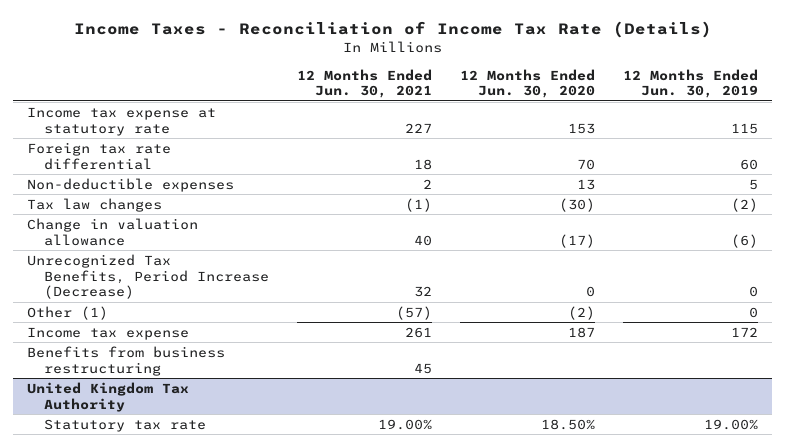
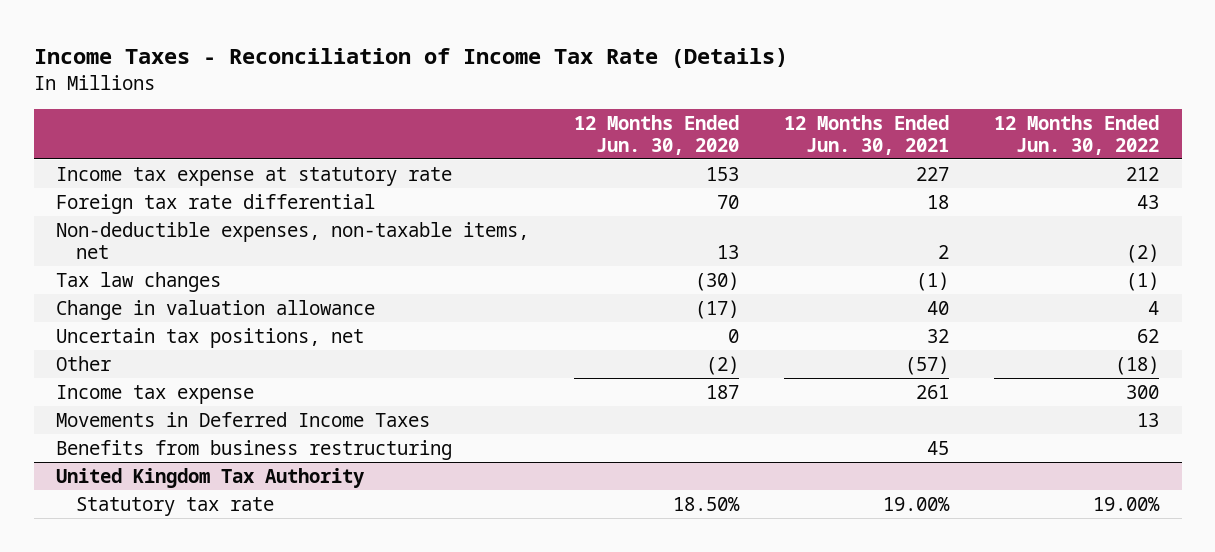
[623,68,759,99] 12 Months Ended Jun. 30, 2019 -> none
none -> [994,114,1160,155] 12 Months Ended Jun. 30, 2022
[27,177,235,192] Non-deductible expenses -> [56,221,530,259] Non-deductible expenses, non-taxable items, net
[27,253,270,300] Unrecognized Tax Benefits, Period Increase (Decrease) -> [56,327,365,348] Uncertain tax positions, net
[27,305,109,320] Other (1) -> [56,355,112,371] Other
none -> [56,411,431,427] Movements in Deferred Income Taxes

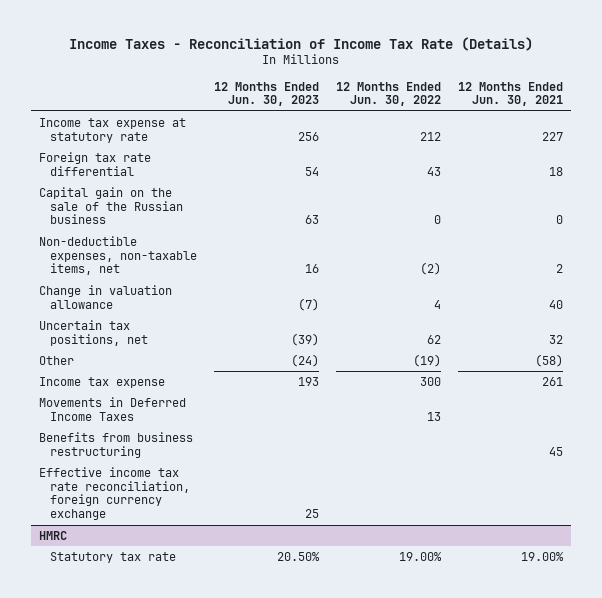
[574,114,740,155] 12 Months Ended Jun. 30, 2020 -> none
none -> [214,81,320,107] 12 Months Ended Jun. 30, 2023
none -> [39,186,184,225] Capital gain on the sale of the Russian business
[56,271,222,292] Tax law changes -> none
[905,355,950,375] (57) -> [534,353,563,367] (58)
[1115,355,1160,375] (18) -> [413,353,442,367] (19)
[56,467,366,488] United Kingdom Tax Authority -> none
none -> [39,466,191,521] Effective income tax rate reconciliation, foreign currency exchange
none -> [39,530,68,540] HMRC

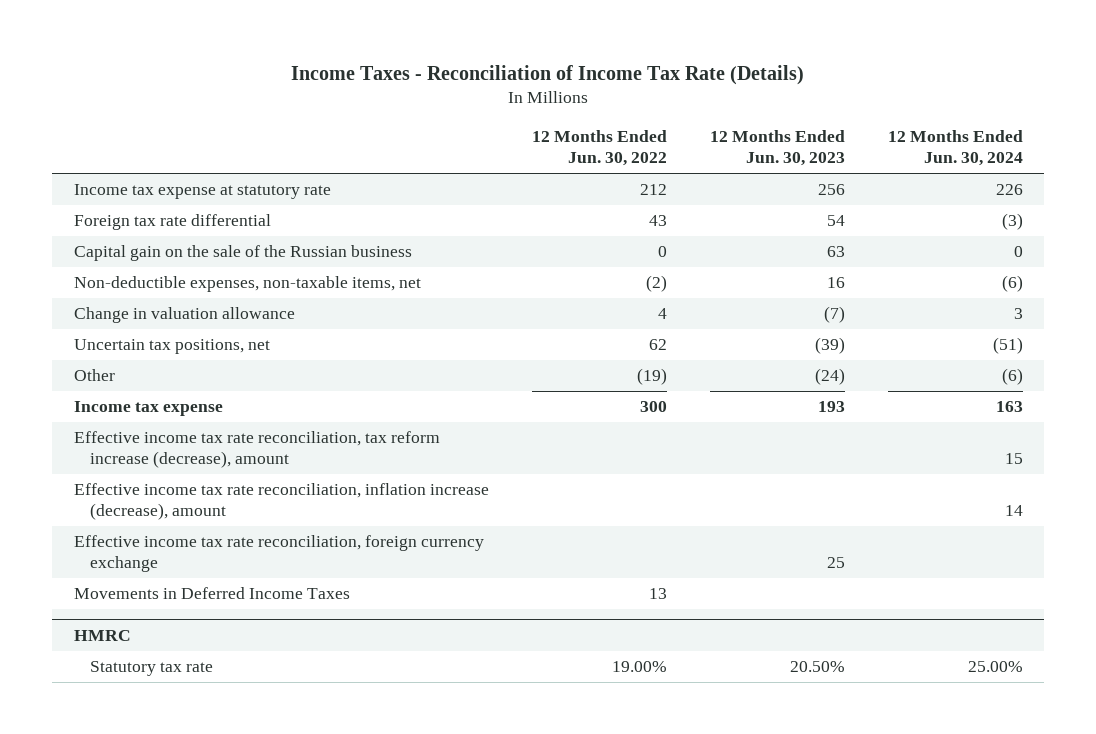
[457,81,563,107] 12 Months Ended Jun. 30, 2021 -> none
none -> [887,130,1023,167] 12 Months Ended Jun. 30, 2024
[39,431,194,458] Benefits from business restructuring -> none
none -> [73,431,440,469] Effective income tax rate reconciliation, tax reform increase (decrease), amount
none -> [73,483,489,521] Effective income tax rate reconciliation, inflation increase (decrease), amount
[39,396,187,421] Movements in Deferred Income Taxes -> [73,587,350,600] Movements in Deferred Income Taxes

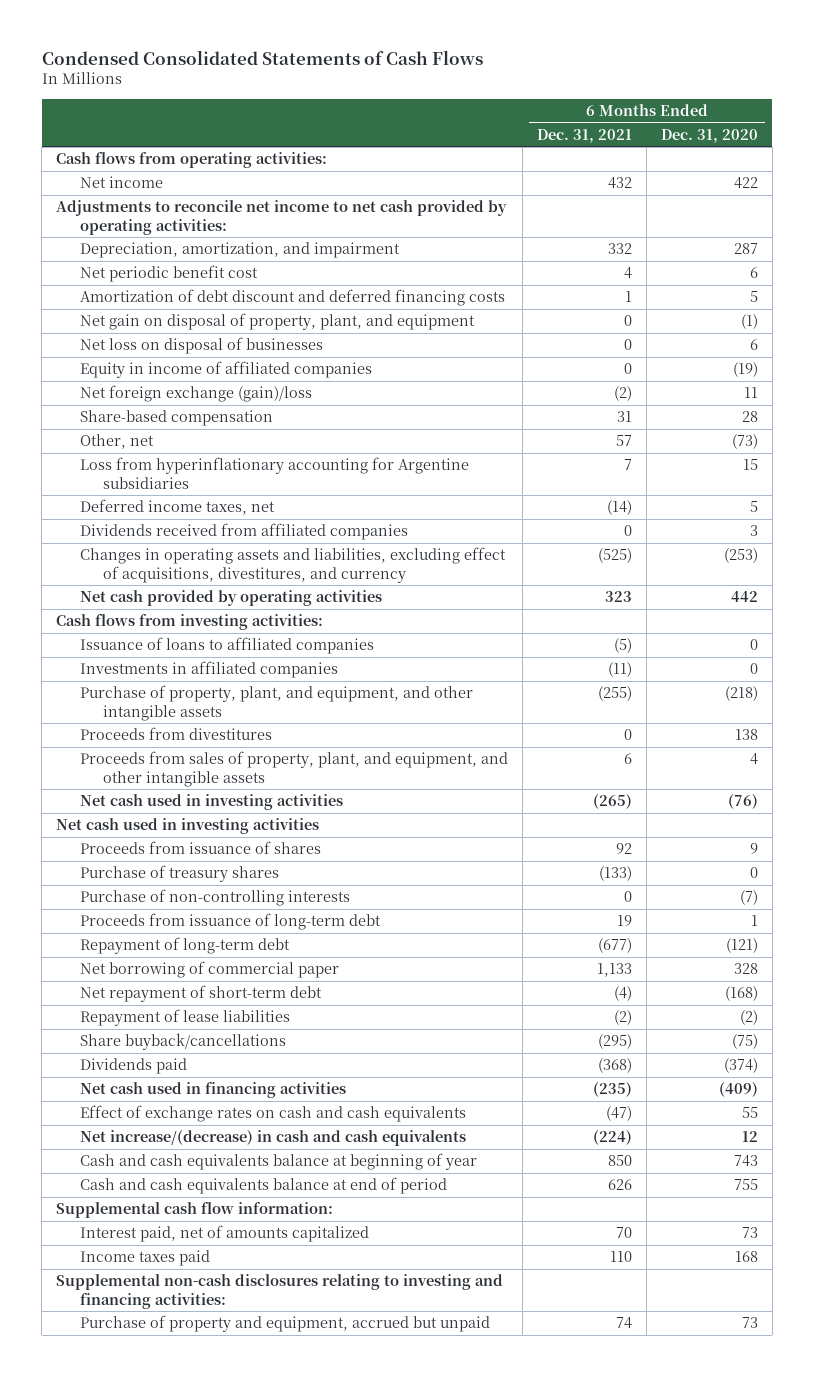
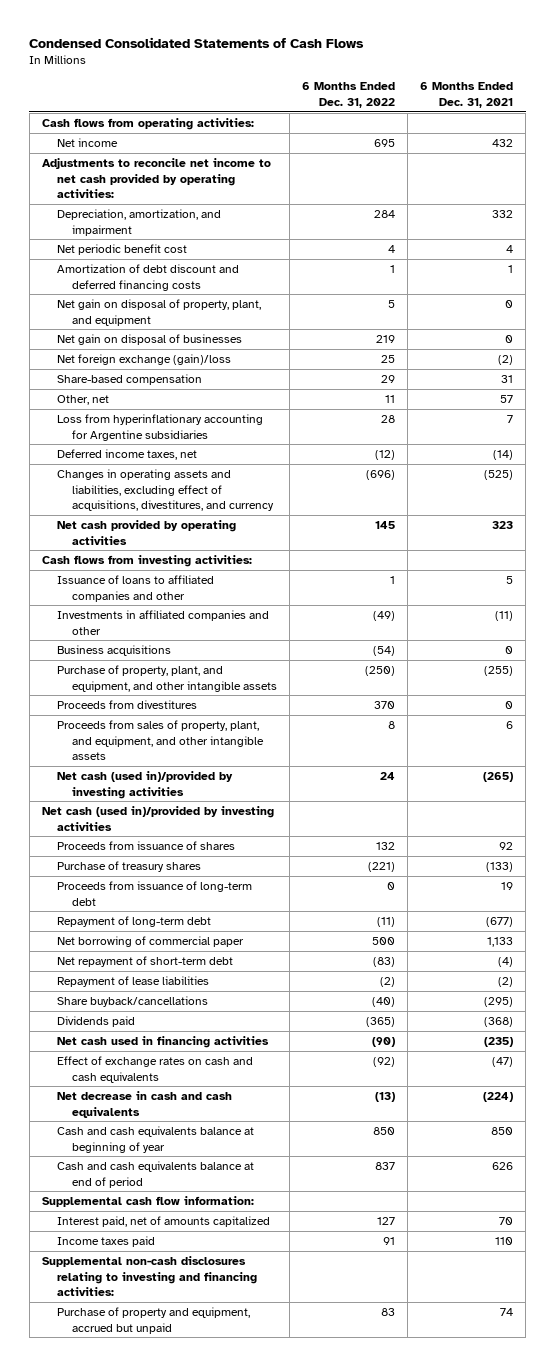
[660,128,758,143] Dec. 31, 2020 -> none
none -> [302,82,396,109] 6 Months Ended Dec. 31, 2022
[79,361,372,379] Equity in income of affiliated companies -> none
[79,337,323,355] Net loss on disposal of businesses -> [57,334,243,346] Net gain on disposal of businesses
[79,523,408,541] Dividends received from affiliated companies -> none
[79,637,374,655] Issuance of loans to affiliated companies -> [57,575,215,602] Issuance of loans to affiliated companies and other
[613,638,632,654] (5) -> [506,576,514,585] 5
[79,661,338,679] Investments in affiliated companies -> [57,610,270,635] Investments in affiliated companies and other
none -> [57,645,172,657] Business acquisitions
[79,794,343,811] Net cash used in investing activities -> [57,771,234,799] Net cash (used in)/provided by investing activities
[56,818,320,835] Net cash used in investing activities -> [41,806,274,831] Net cash (used in)/provided by investing activities
[79,889,350,907] Purchase of non-controlling interests -> none
[79,1130,466,1147] Net increase/(decrease) in cash and cash equivalents -> [57,1091,233,1118] Net decrease in cash and cash equivalents

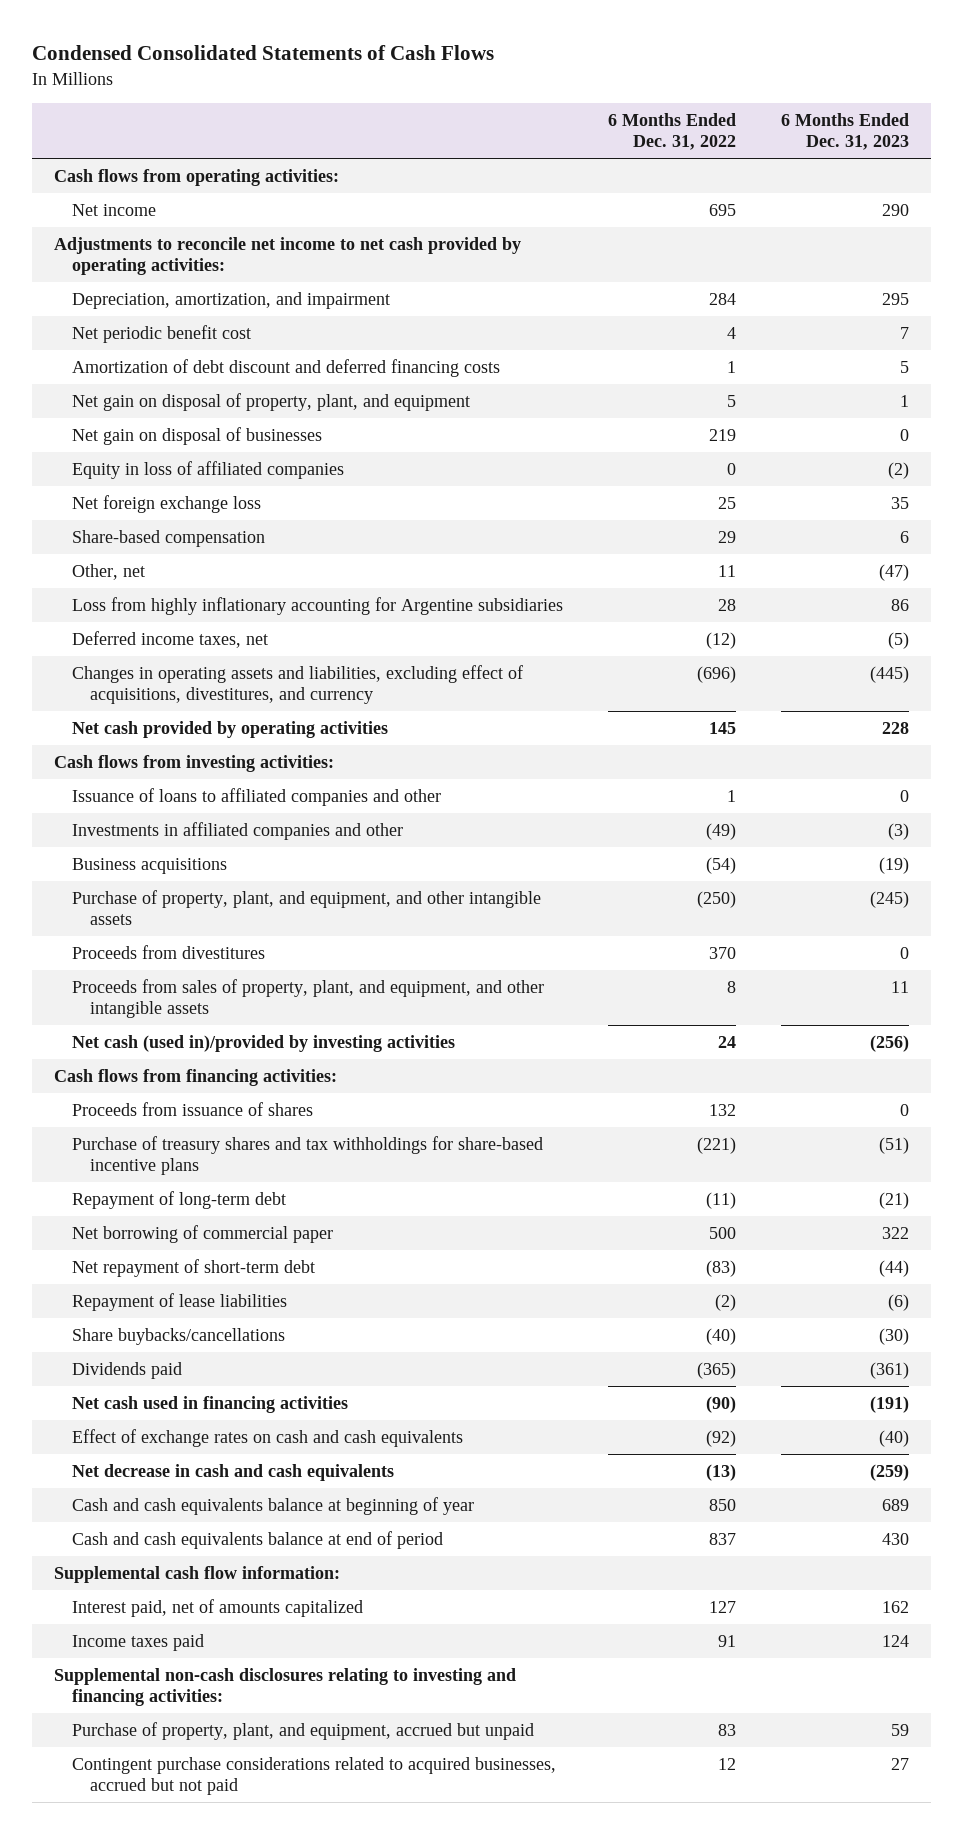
[420,82,514,109] 6 Months Ended Dec. 31, 2021 -> none
none -> [780,112,909,151] 6 Months Ended Dec. 31, 2023
none -> [72,460,345,479] Equity in loss of affiliated companies
[57,354,232,366] Net foreign exchange (gain)/loss -> [72,494,262,513] Net foreign exchange loss
[57,414,264,441] Loss from hyperinflationary accounting for Argentine subsidiaries -> [72,596,564,615] Loss from highly inflationary accounting for Argentine subsidiaries
[41,806,274,831] Net cash (used in)/provided by investing activities -> [54,1068,338,1086] Cash flows from financing activities:
[57,881,253,906] Proceeds from issuance of long-term debt -> none
[57,861,202,873] Purchase of treasury shares -> [72,1135,544,1176] Purchase of treasury shares and tax withholdings for share-based incentive plans
[57,996,209,1008] Share buyback/cancellations -> [72,1327,286,1345] Share buybacks/cancellations
[57,1307,251,1334] Purchase of property and equipment, accrued but unpaid -> [72,1721,535,1740] Purchase of property, plant, and equipment, accrued but unpaid
none -> [72,1756,557,1796] Contingent purchase considerations related to acquired businesses, accrued but not paid

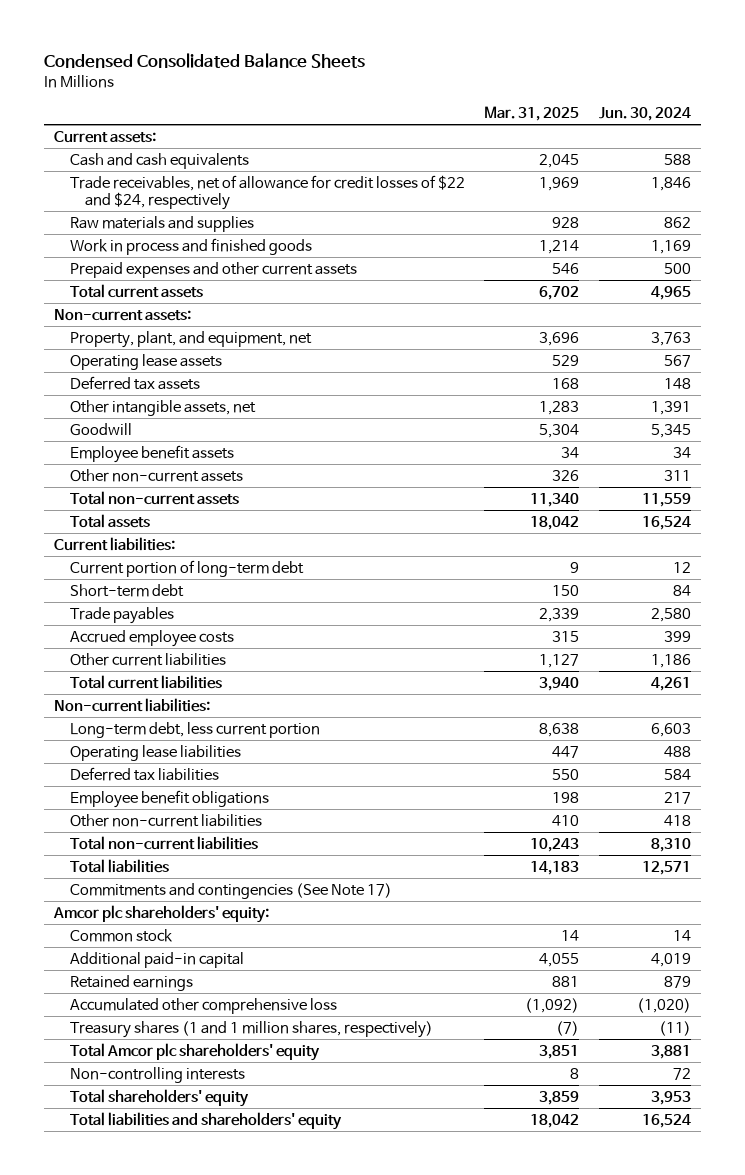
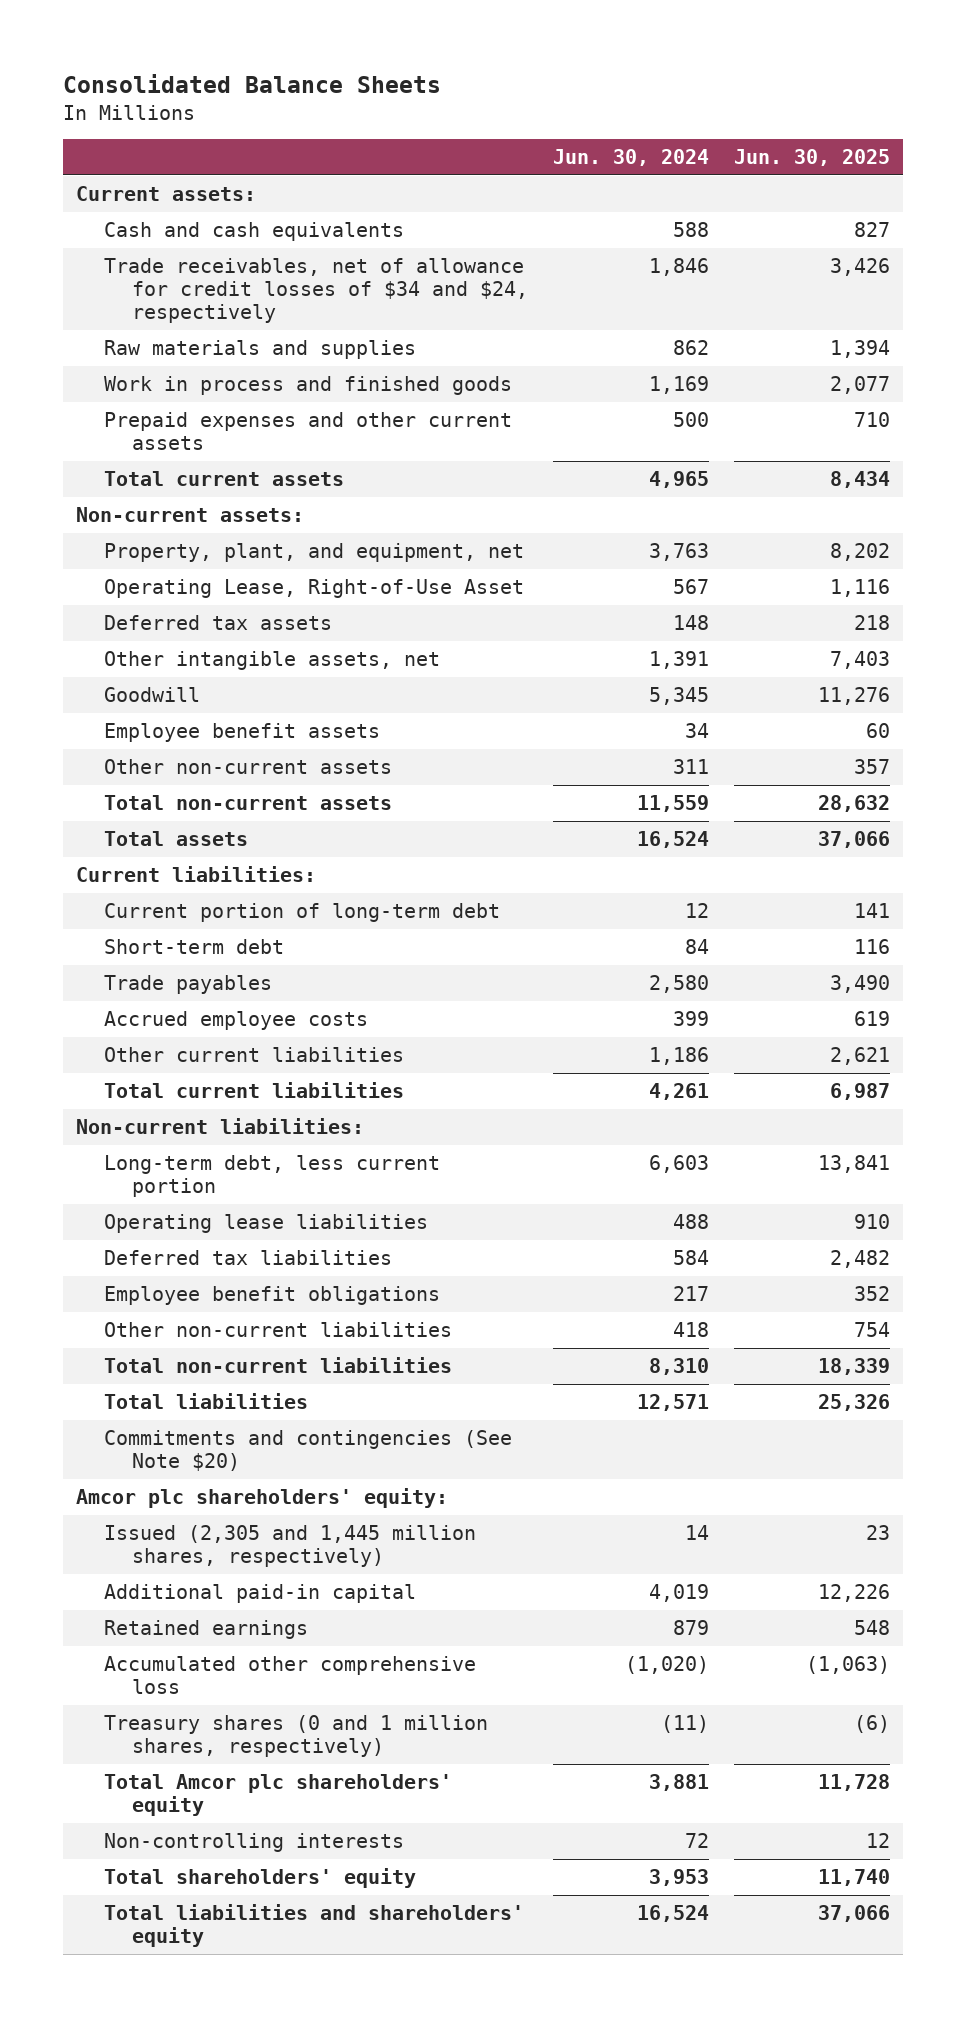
[44,52,366,68] Condensed Consolidated Balance Sheets -> [63,74,442,94] Consolidated Balance Sheets
[484,106,580,122] Mar. 31, 2025 -> none
none -> [734,149,891,167] Jun. 30, 2025
[69,174,465,210] Trade receivables, net of allowance for credit losses of $22 and $24, respectively -> [103,258,528,324] Trade receivables, net of allowance for credit losses of $34 and $24, respectively
[69,353,222,370] Operating lease assets -> [103,579,524,599] Operating Lease, Right-of-Use Asset
[69,882,392,899] Commitments and contingencies (See Note 17) -> [103,1430,512,1472] Commitments and contingencies (See Note $20)
[69,928,173,942] Common stock -> [103,1525,476,1568] Issued (2,305 and 1,445 million shares, respectively)
[69,1020,433,1038] Treasury shares (1 and 1 million shares, respectively) -> [103,1715,488,1758] Treasury shares (0 and 1 million shares, respectively)

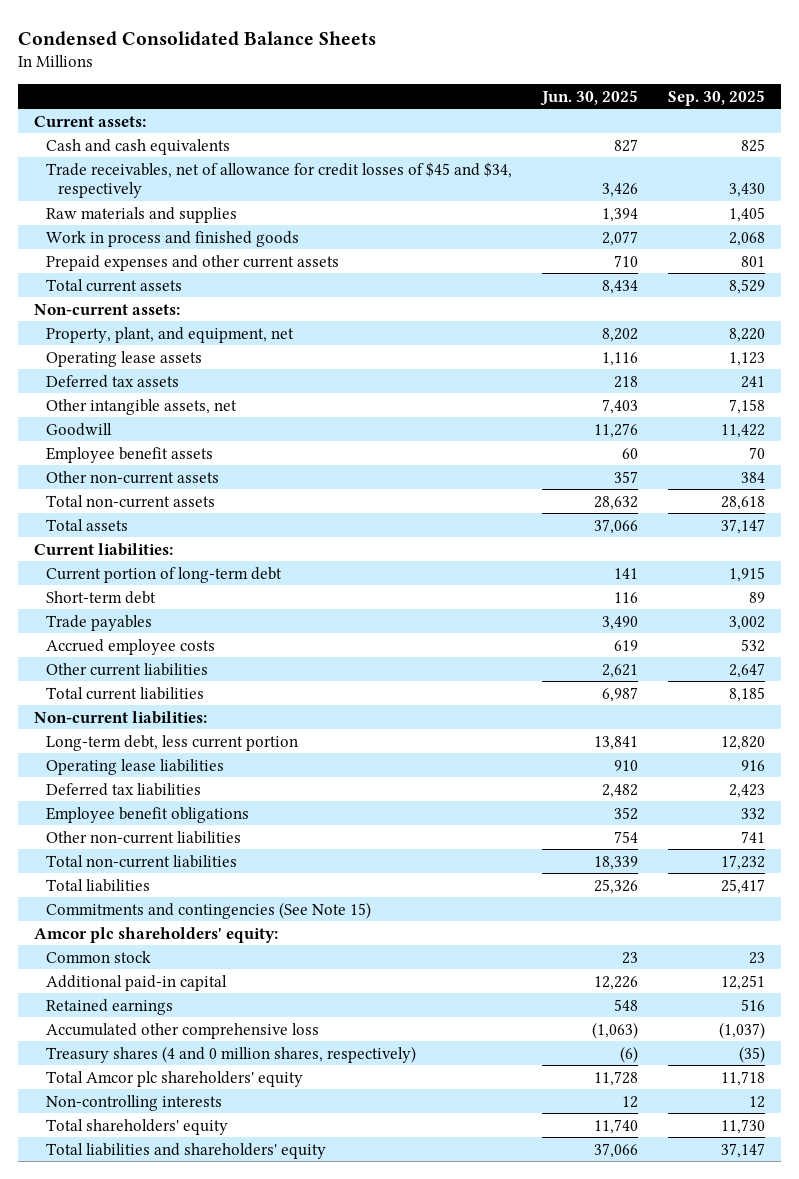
[63,74,442,94] Consolidated Balance Sheets -> [18,30,377,46] Condensed Consolidated Balance Sheets
[552,149,709,167] Jun. 30, 2024 -> none
none -> [668,89,766,106] Sep. 30, 2025
[103,258,528,324] Trade receivables, net of allowance for credit losses of $34 and $24, respectively -> [45,161,512,199] Trade receivables, net of allowance for credit losses of $45 and $34, respectively
[103,579,524,599] Operating Lease, Right-of-Use Asset -> [45,350,202,367] Operating lease assets
[103,1430,512,1472] Commitments and contingencies (See Note $20) -> [45,901,371,919] Commitments and contingencies (See Note 15)
[103,1525,476,1568] Issued (2,305 and 1,445 million shares, respectively) -> [45,950,151,963] Common stock
[103,1715,488,1758] Treasury shares (0 and 1 million shares, respectively) -> [45,1045,416,1063] Treasury shares (4 and 0 million shares, respectively)

